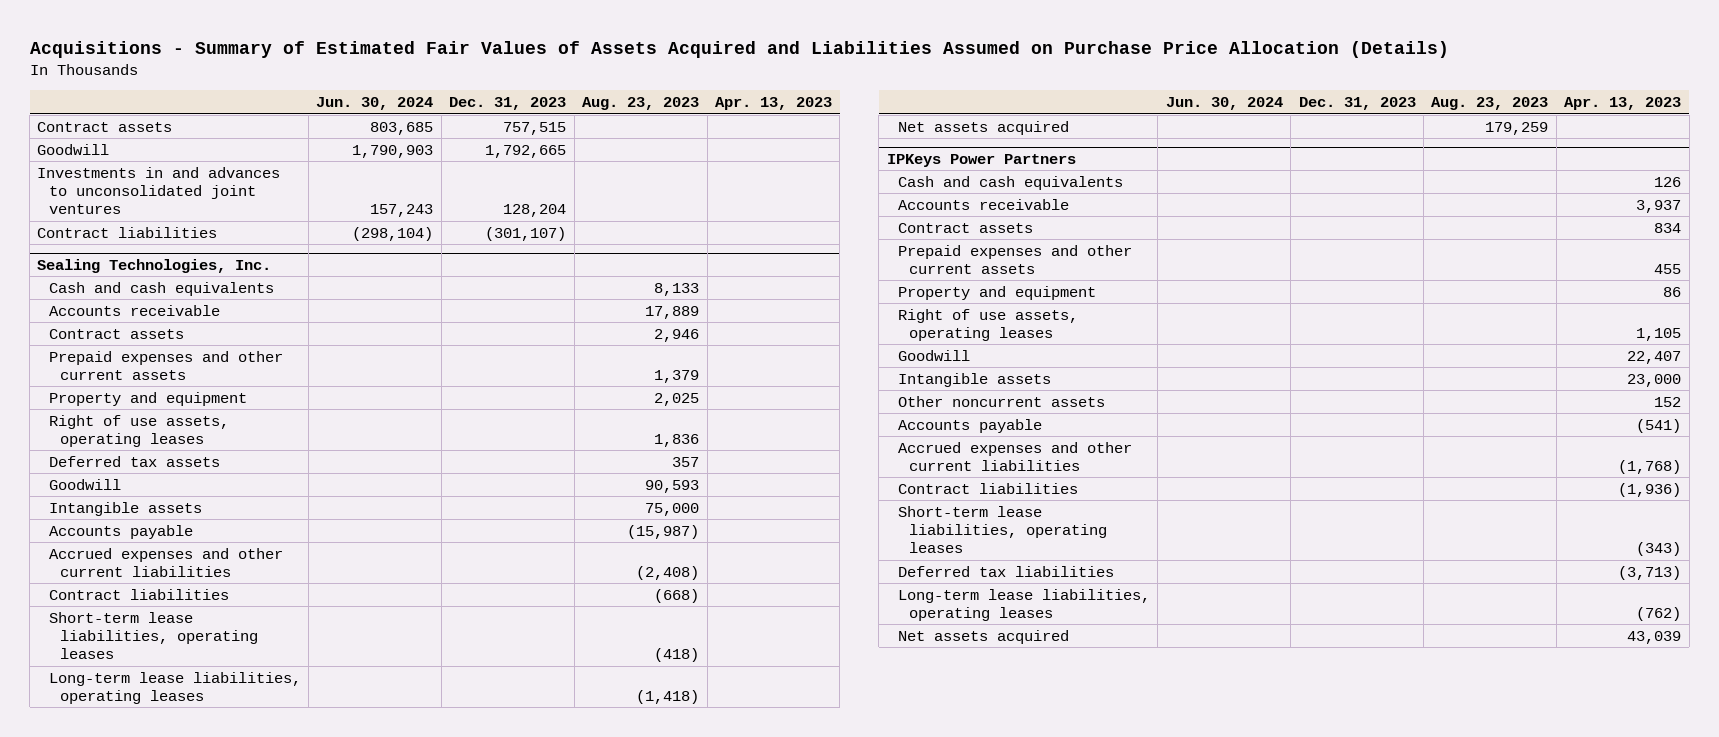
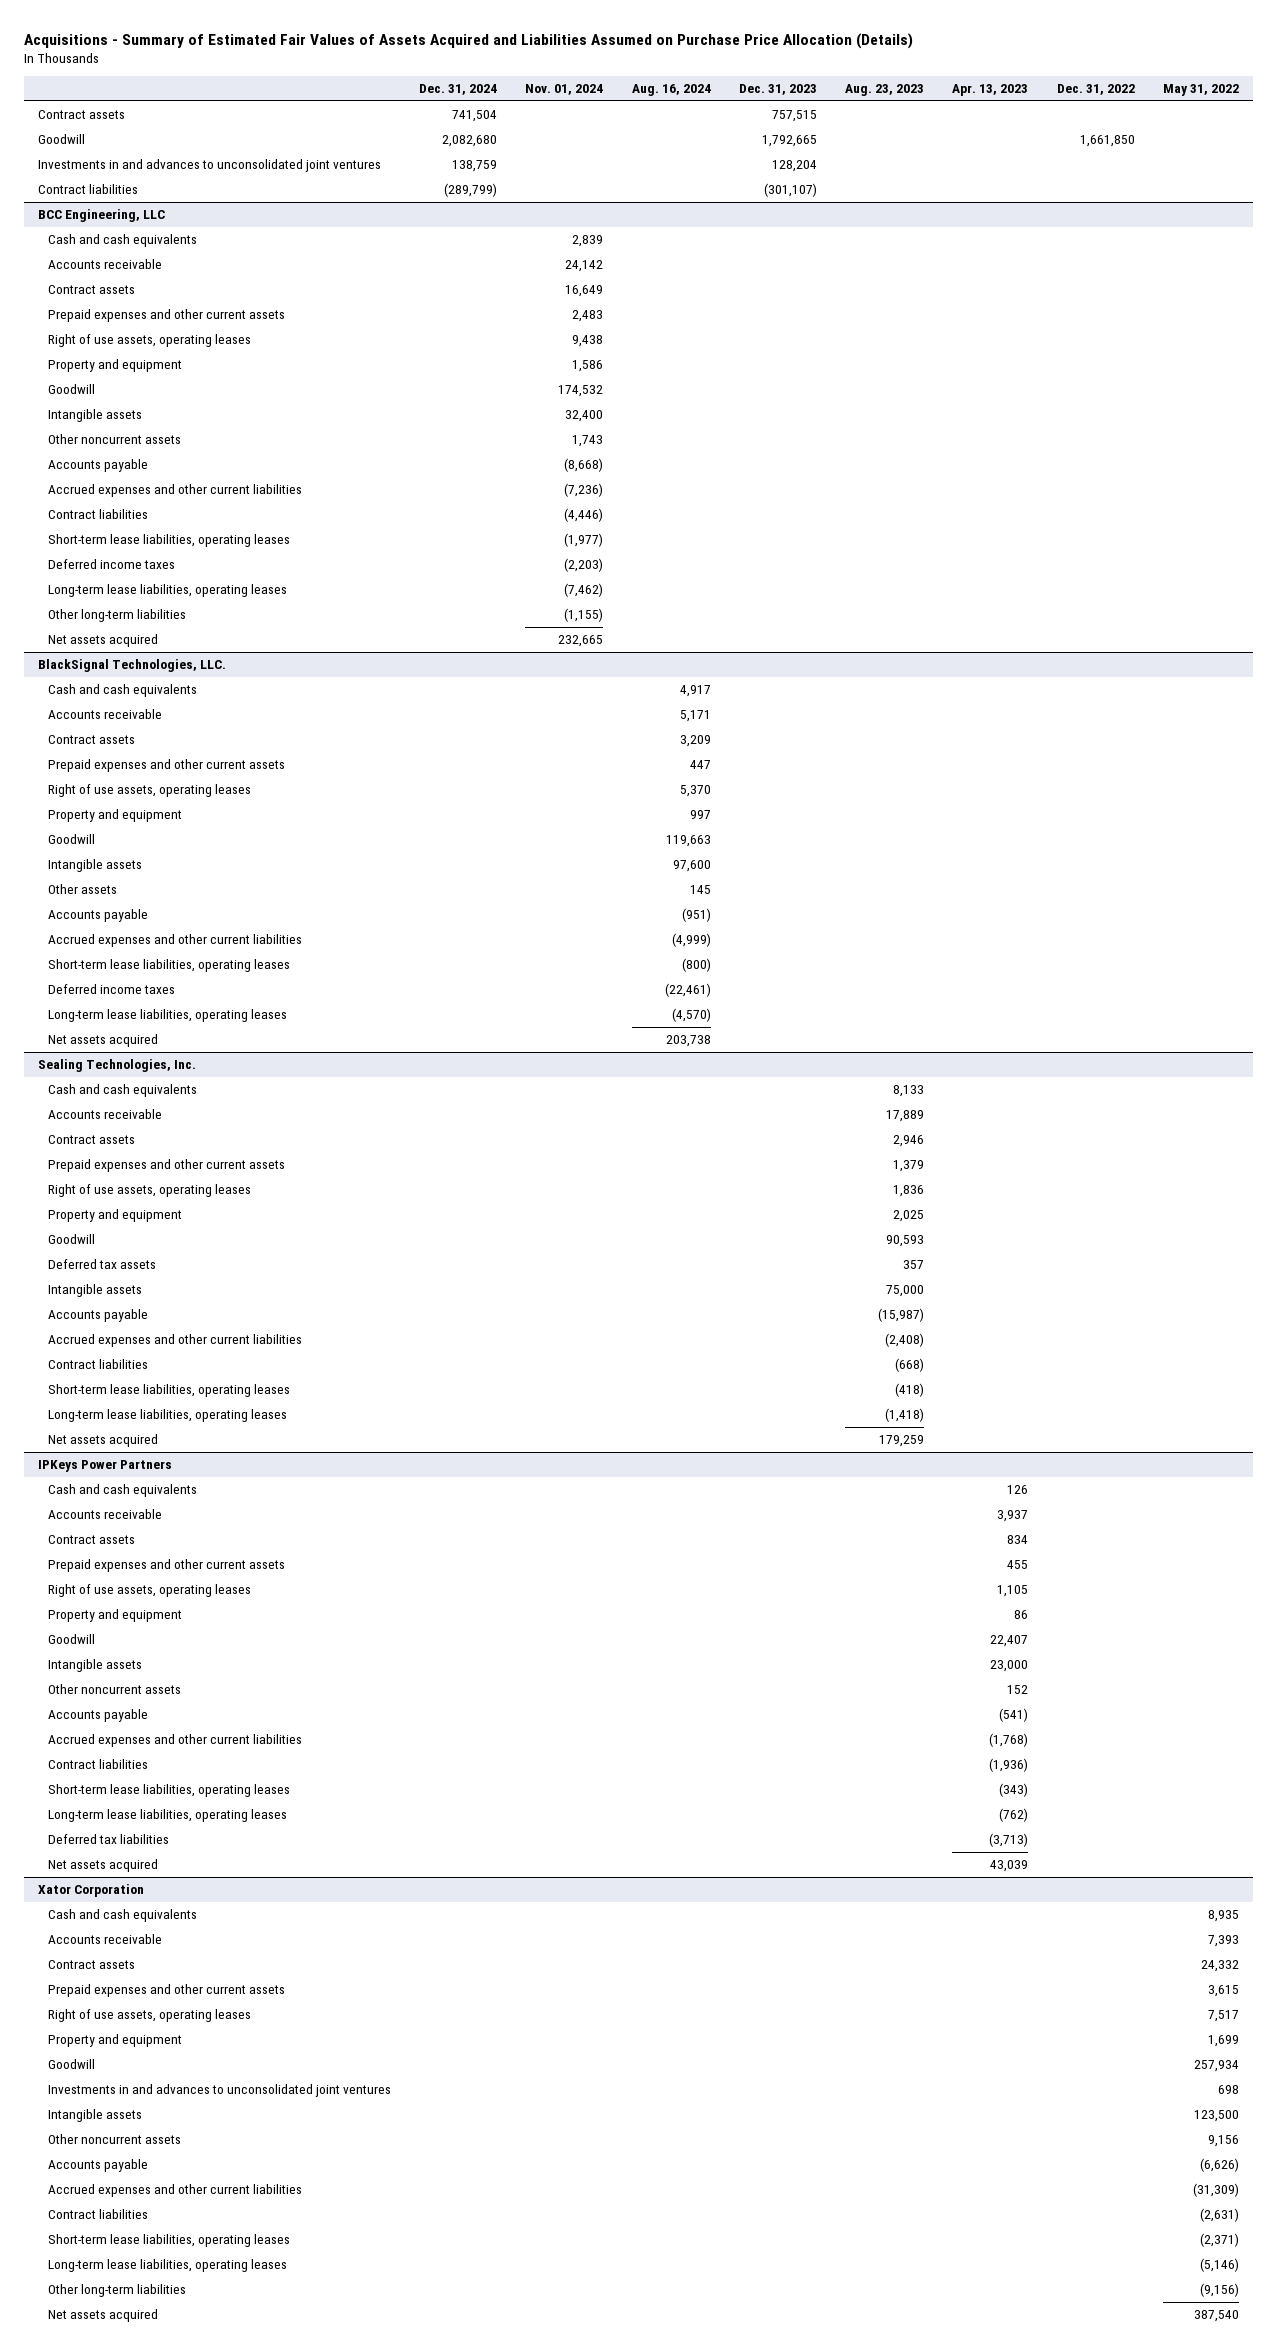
[316,97,434,111] Jun. 30, 2024 -> none
none -> [419,84,498,96] Dec. 31, 2024
none -> [525,84,604,96] Nov. 01, 2024
none -> [631,84,711,97] Aug. 16, 2024
none -> [1056,84,1135,96] Dec. 31, 2022
none -> [1162,84,1239,97] May 31, 2022
none -> [37,209,165,223] BCC Engineering, LLC
none -> [47,234,197,248] Cash and cash equivalents
none -> [47,259,162,270] Accounts receivable
none -> [47,285,135,295] Contract assets
none -> [47,309,285,323] Prepaid expenses and other current assets
none -> [47,334,251,348] Right of use assets, operating leases
none -> [47,359,182,373] Property and equipment
none -> [47,384,95,395] Goodwill
none -> [47,409,142,423] Intangible assets
none -> [47,434,181,445] Other noncurrent assets
none -> [47,459,148,473] Accounts payable
none -> [47,484,302,498] Accrued expenses and other current liabilities
none -> [47,509,148,520] Contract liabilities
none -> [47,534,290,548] Short-term lease liabilities, operating leases
none -> [47,559,175,570] Deferred income taxes
none -> [47,584,287,598] Long-term lease liabilities, operating leases
none -> [47,609,186,623] Other long-term liabilities
none -> [47,634,158,648] Net assets acquired
none -> [37,659,226,673] BlackSignal Technologies, LLC.
none -> [47,684,197,698] Cash and cash equivalents
none -> [47,709,162,720] Accounts receivable
none -> [47,735,135,745] Contract assets
none -> [47,759,285,773] Prepaid expenses and other current assets
none -> [47,784,251,798] Right of use assets, operating leases
none -> [47,809,182,823] Property and equipment
none -> [47,834,95,845] Goodwill
none -> [47,859,142,873] Intangible assets
none -> [47,884,117,895] Other assets
none -> [47,909,148,923] Accounts payable
none -> [47,934,302,948] Accrued expenses and other current liabilities
none -> [47,959,290,973] Short-term lease liabilities, operating leases
none -> [47,984,175,995] Deferred income taxes
none -> [47,1009,287,1023] Long-term lease liabilities, operating leases
none -> [47,1034,158,1048] Net assets acquired
[48,391,247,406] Property and equipment -> [47,1209,182,1223] Property and equipment
[48,455,220,467] Deferred tax assets -> [47,1259,156,1270] Deferred tax assets
[897,285,1096,300] Property and equipment -> [47,1609,182,1623] Property and equipment
[897,565,1114,577] Deferred tax liabilities -> [47,1834,169,1845] Deferred tax liabilities
none -> [37,1884,144,1898] Xator Corporation
none -> [47,1909,197,1923] Cash and cash equivalents
none -> [47,1934,162,1945] Accounts receivable
none -> [47,1960,135,1970] Contract assets
none -> [47,1984,285,1998] Prepaid expenses and other current assets
none -> [47,2009,251,2023] Right of use assets, operating leases
none -> [47,2034,182,2048] Property and equipment
none -> [47,2059,95,2070] Goodwill
none -> [47,2084,391,2098] Investments in and advances to unconsolidated joint ventures
none -> [47,2109,142,2123] Intangible assets
none -> [47,2134,181,2145] Other noncurrent assets
none -> [47,2159,148,2173] Accounts payable
none -> [47,2184,302,2198] Accrued expenses and other current liabilities
none -> [47,2209,148,2220] Contract liabilities
none -> [47,2234,290,2248] Short-term lease liabilities, operating leases
none -> [47,2259,287,2273] Long-term lease liabilities, operating leases
none -> [47,2284,186,2298] Other long-term liabilities
none -> [47,2309,158,2323] Net assets acquired

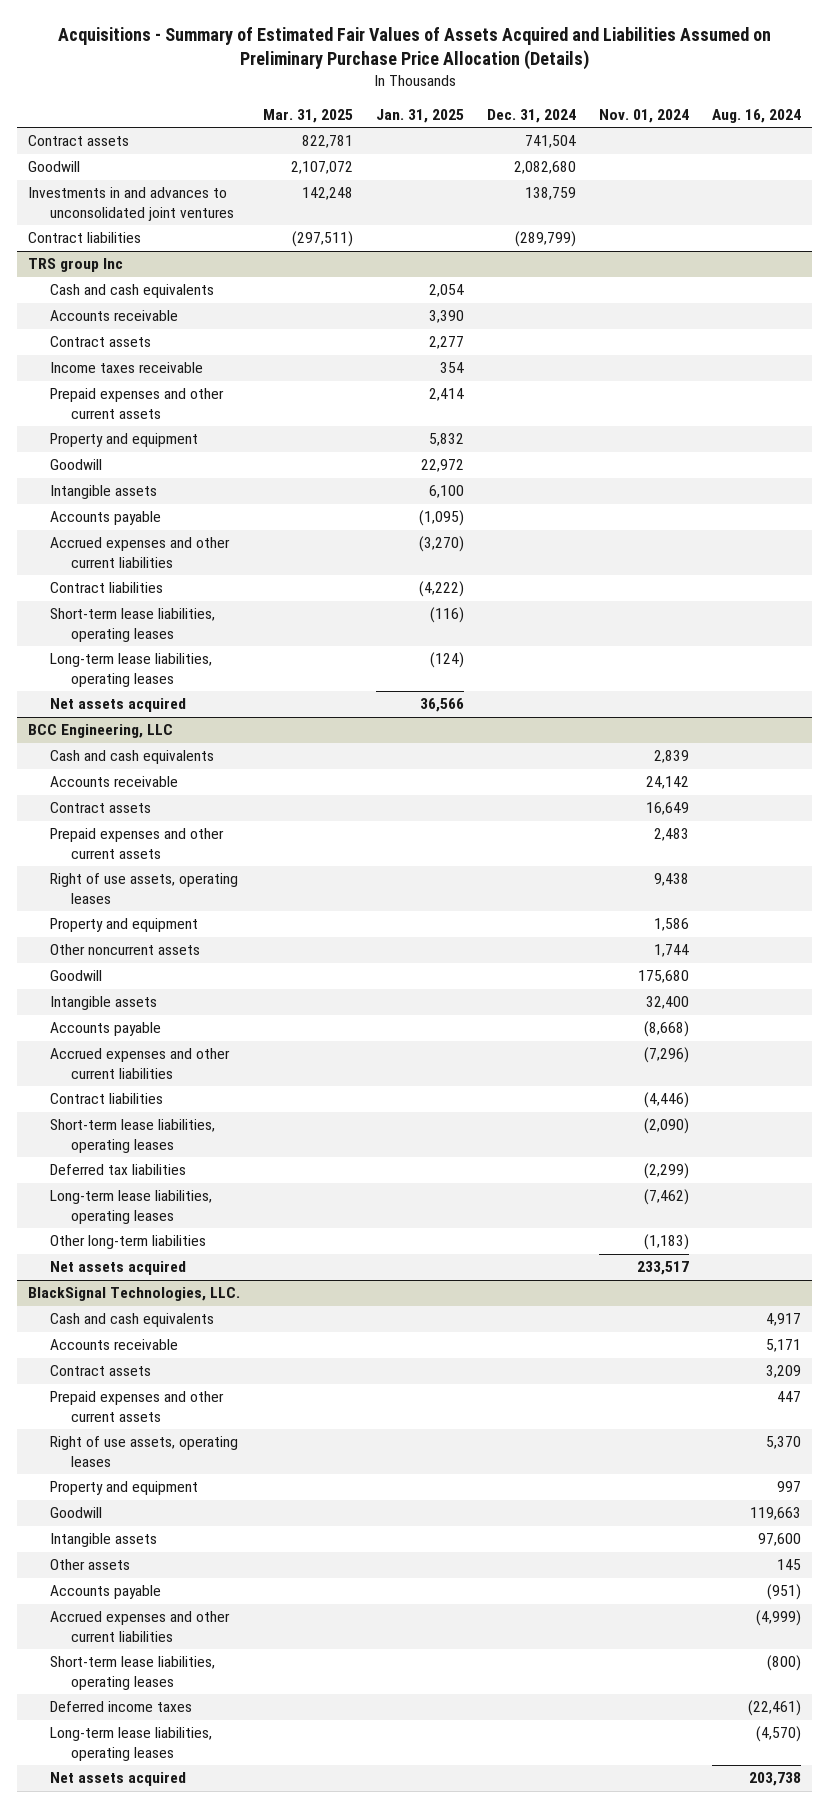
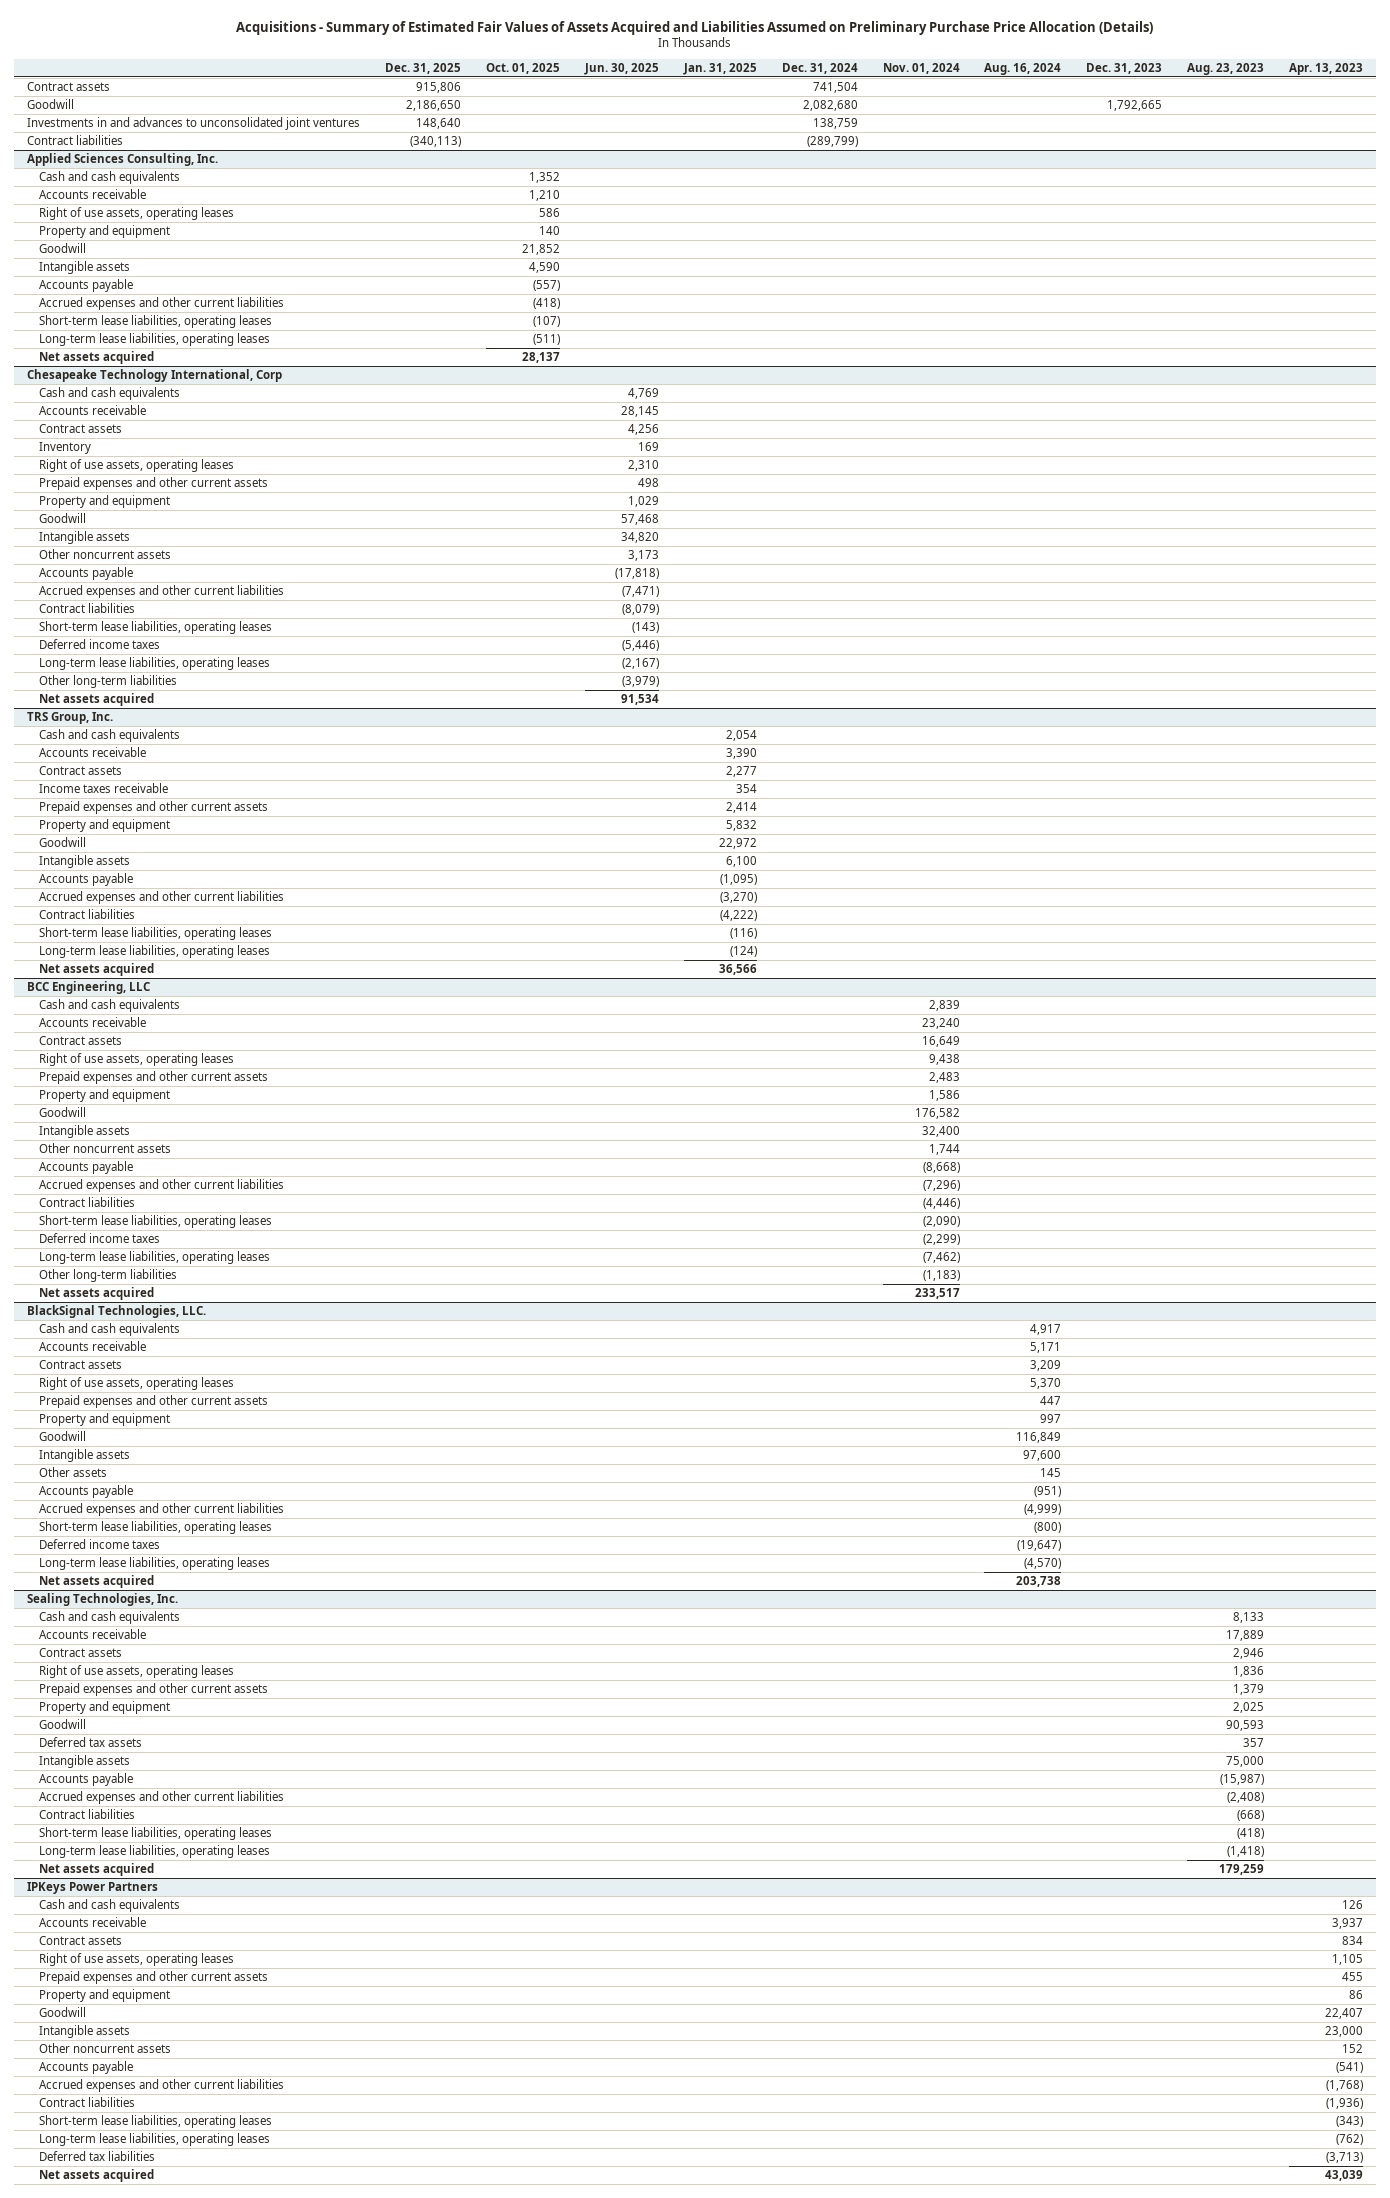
[263,108,354,123] Mar. 31, 2025 -> none
none -> [384,62,461,74] Dec. 31, 2025
none -> [485,62,560,74] Oct. 01, 2025
none -> [583,62,659,75] Jun. 30, 2025
none -> [1086,62,1163,74] Dec. 31, 2023
none -> [1187,62,1265,75] Aug. 23, 2023
none -> [1289,62,1364,75] Apr. 13, 2023
none -> [26,153,218,167] Applied Sciences Consulting, Inc.
none -> [38,171,180,185] Cash and cash equivalents
none -> [38,189,146,200] Accounts receivable
none -> [38,207,234,221] Right of use assets, operating leases
none -> [38,225,170,239] Property and equipment
none -> [38,243,86,254] Goodwill
none -> [38,261,130,275] Intangible assets
none -> [38,279,133,293] Accounts payable
none -> [38,297,284,311] Accrued expenses and other current liabilities
none -> [38,315,272,329] Short-term lease liabilities, operating leases
none -> [38,333,270,347] Long-term lease liabilities, operating leases
none -> [38,351,154,365] Net assets acquired
none -> [26,369,282,383] Chesapeake Technology International, Corp
none -> [38,387,180,401] Cash and cash equivalents
none -> [38,405,146,416] Accounts receivable
none -> [38,424,122,434] Contract assets
none -> [38,442,91,455] Inventory
none -> [38,459,234,473] Right of use assets, operating leases
none -> [38,477,268,491] Prepaid expenses and other current assets
none -> [38,495,170,509] Property and equipment
none -> [38,513,86,524] Goodwill
none -> [38,531,130,545] Intangible assets
none -> [38,549,171,560] Other noncurrent assets
none -> [38,567,133,581] Accounts payable
none -> [38,585,284,599] Accrued expenses and other current liabilities
none -> [38,603,135,614] Contract liabilities
none -> [38,621,272,635] Short-term lease liabilities, operating leases
none -> [38,639,160,650] Deferred income taxes
none -> [38,657,270,671] Long-term lease liabilities, operating leases
none -> [38,675,177,689] Other long-term liabilities
none -> [38,693,154,707] Net assets acquired
[28,258,124,273] TRS group Inc -> [26,712,113,725] TRS Group, Inc.
[645,776,689,790] 24,142 -> [921,1018,960,1030] 23,240
[49,828,224,860] Prepaid expenses and other current assets -> [38,1071,268,1085] Prepaid expenses and other current assets
[637,970,689,984] 175,680 -> [914,1108,960,1120] 176,582
[49,944,200,956] Other noncurrent assets -> [38,1143,171,1154] Other noncurrent assets
[49,1164,186,1176] Deferred tax liabilities -> [38,1233,160,1244] Deferred income taxes
[49,1391,224,1423] Prepaid expenses and other current assets -> [38,1395,268,1409] Prepaid expenses and other current assets
[749,1507,801,1521] 119,663 -> [1016,1432,1062,1444] 116,849
[747,1700,801,1717] (22,461) -> [1017,1540,1062,1552] (19,647)
none -> [26,1593,178,1607] Sealing Technologies, Inc.
none -> [38,1611,180,1625] Cash and cash equivalents
none -> [38,1629,146,1640] Accounts receivable
none -> [38,1648,122,1658] Contract assets
none -> [38,1665,234,1679] Right of use assets, operating leases
none -> [38,1683,268,1697] Prepaid expenses and other current assets
none -> [38,1701,170,1715] Property and equipment
none -> [38,1719,86,1730] Goodwill
none -> [38,1737,142,1748] Deferred tax assets
none -> [38,1755,130,1769] Intangible assets
none -> [38,1773,133,1787] Accounts payable
none -> [38,1791,284,1805] Accrued expenses and other current liabilities
none -> [38,1809,135,1820] Contract liabilities
none -> [38,1827,272,1841] Short-term lease liabilities, operating leases
none -> [38,1845,270,1859] Long-term lease liabilities, operating leases
none -> [38,1863,154,1877] Net assets acquired
none -> [26,1882,158,1895] IPKeys Power Partners
none -> [38,1899,180,1913] Cash and cash equivalents
none -> [38,1917,146,1928] Accounts receivable
none -> [38,1936,122,1946] Contract assets
none -> [38,1953,234,1967] Right of use assets, operating leases
none -> [38,1971,268,1985] Prepaid expenses and other current assets
none -> [38,1989,170,2003] Property and equipment
none -> [38,2007,86,2018] Goodwill
none -> [38,2025,130,2039] Intangible assets
none -> [38,2043,171,2054] Other noncurrent assets
none -> [38,2061,133,2075] Accounts payable
none -> [38,2079,284,2093] Accrued expenses and other current liabilities
none -> [38,2097,135,2108] Contract liabilities
none -> [38,2115,272,2129] Short-term lease liabilities, operating leases
none -> [38,2133,270,2147] Long-term lease liabilities, operating leases
none -> [38,2151,155,2162] Deferred tax liabilities
none -> [38,2169,154,2183] Net assets acquired

